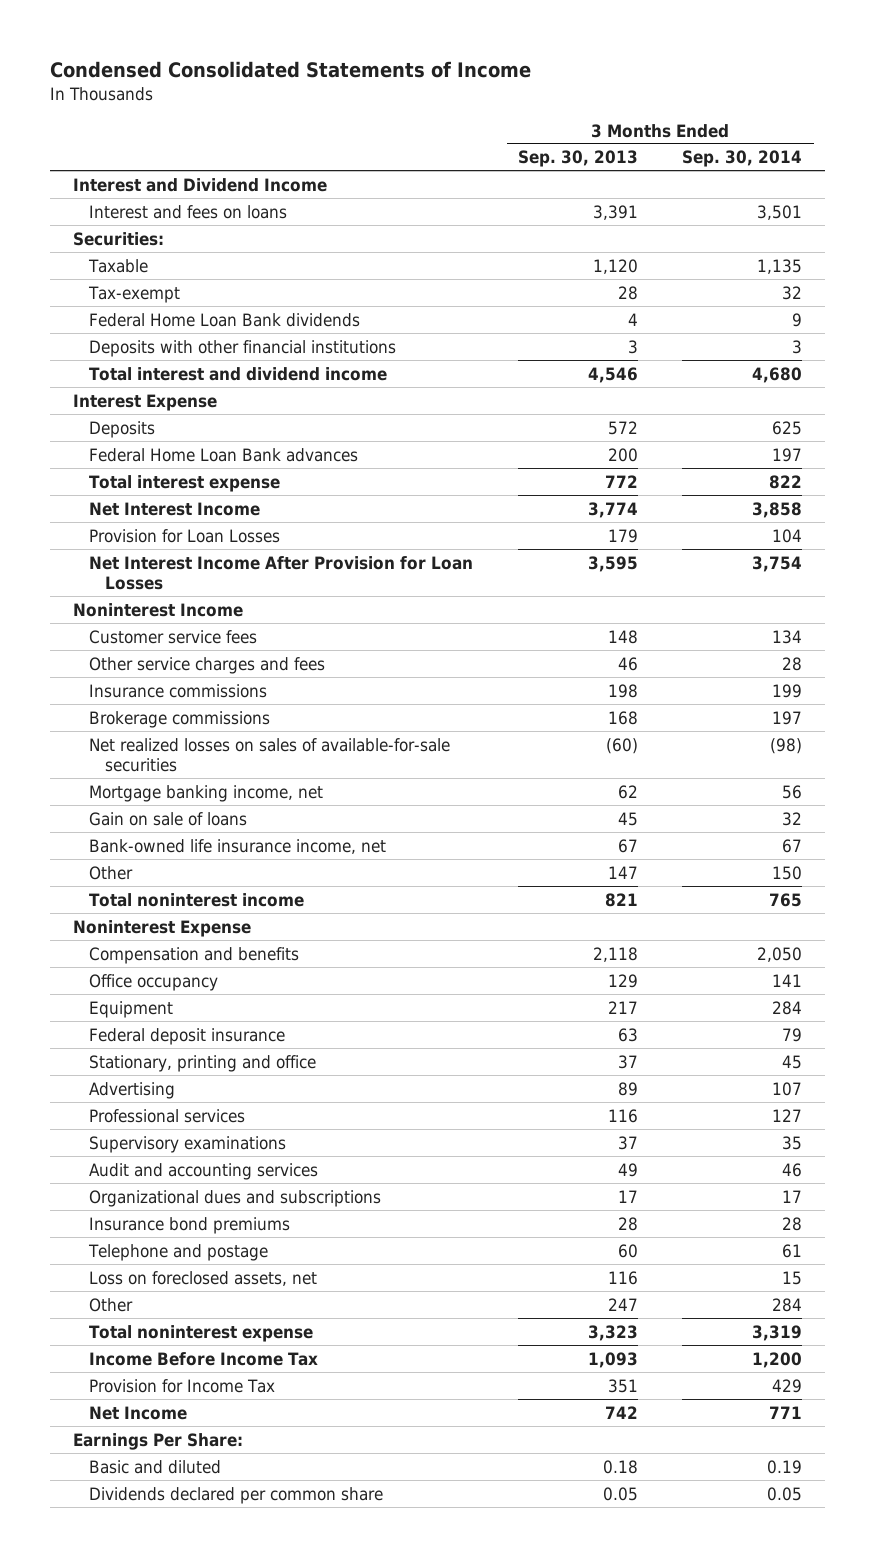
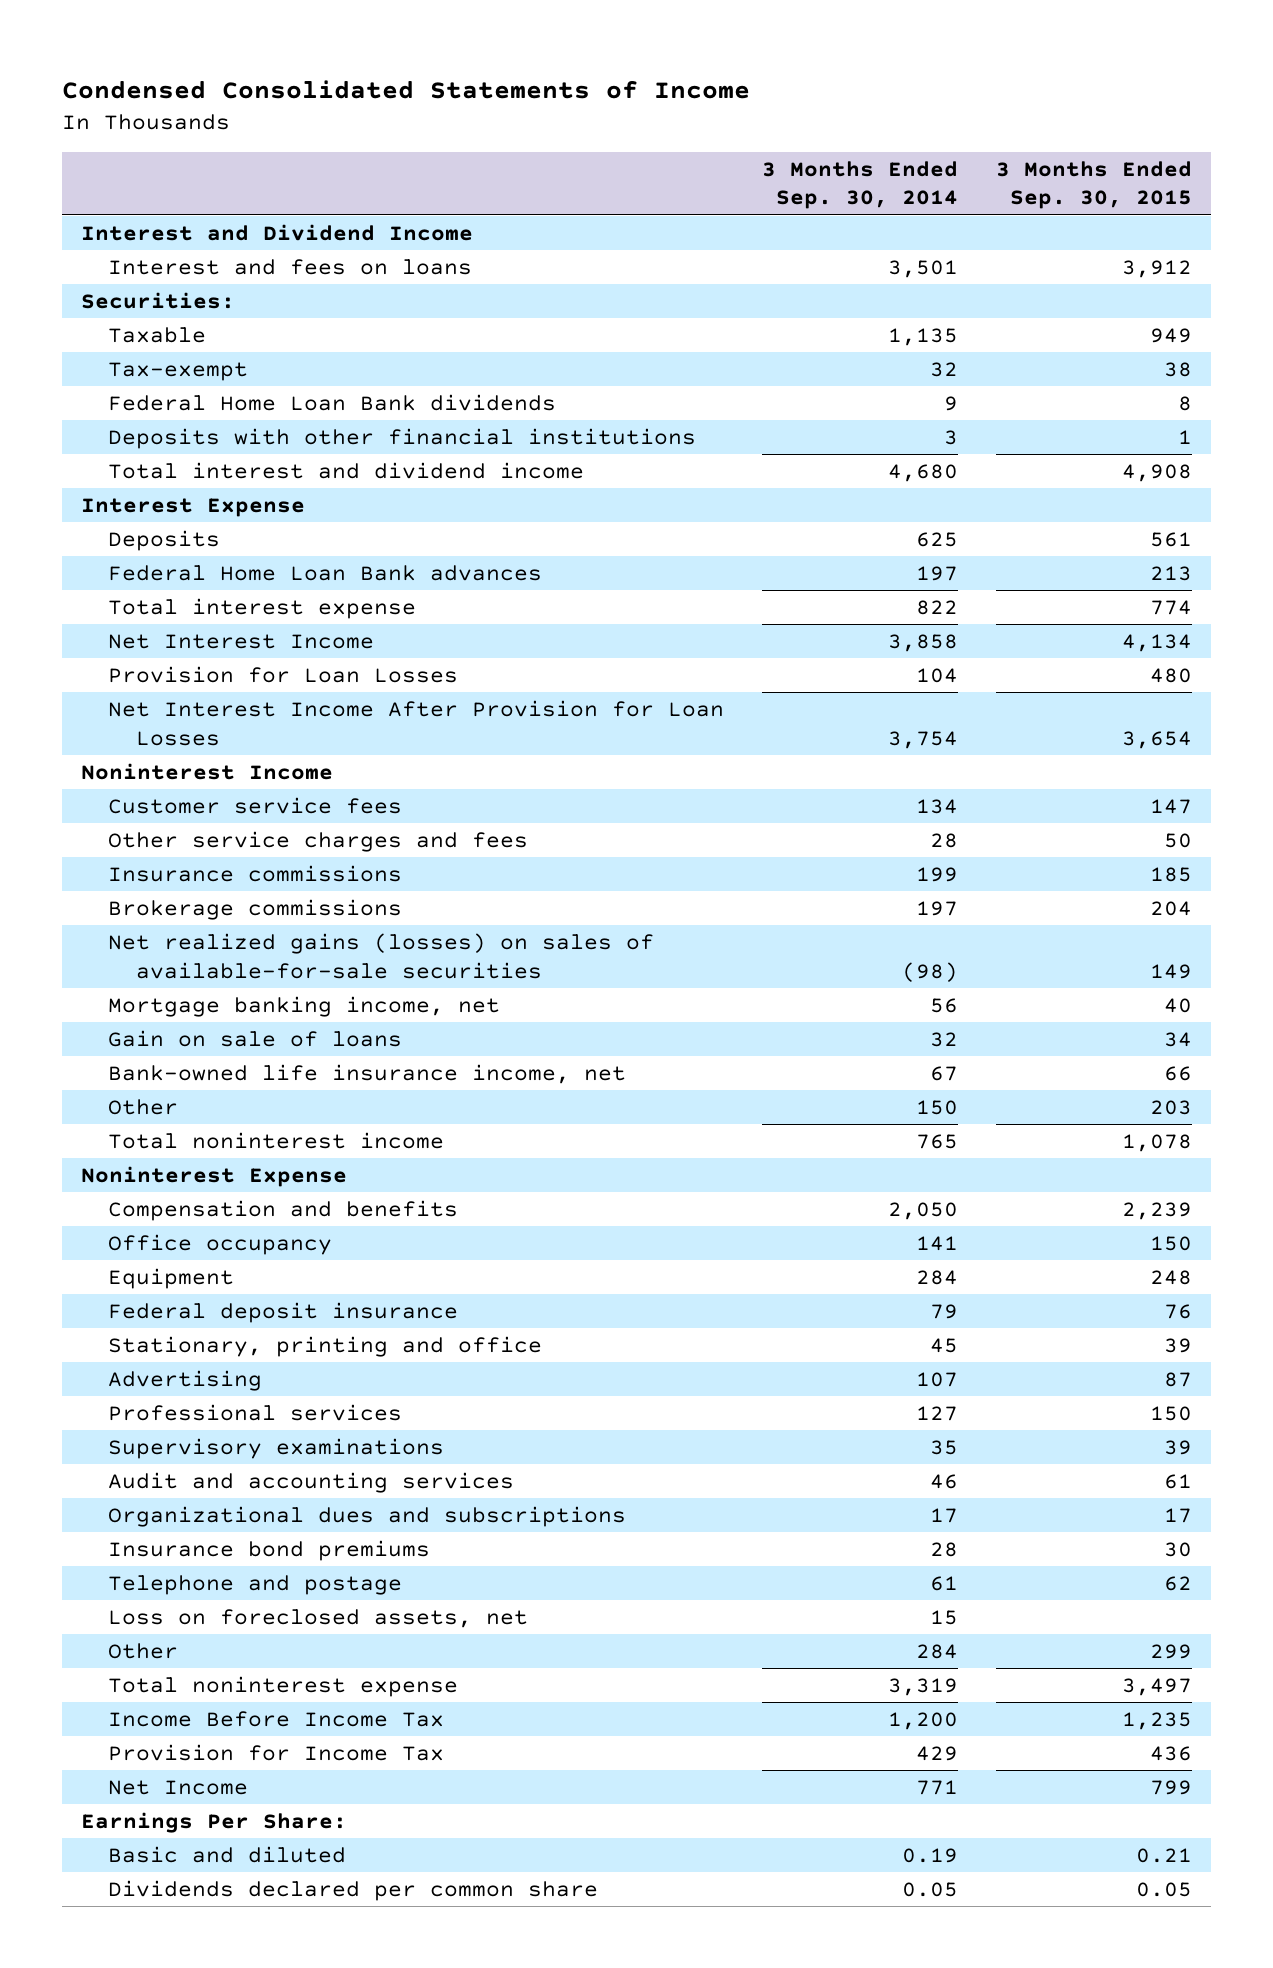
[517,150,638,168] Sep. 30, 2013 -> none
none -> [995,160,1192,210] 3 Months Ended Sep. 30, 2015
[88,737,450,773] Net realized losses on sales of available-for-sale securities -> [108,932,655,979] Net realized gains (losses) on sales of available-for-sale securities

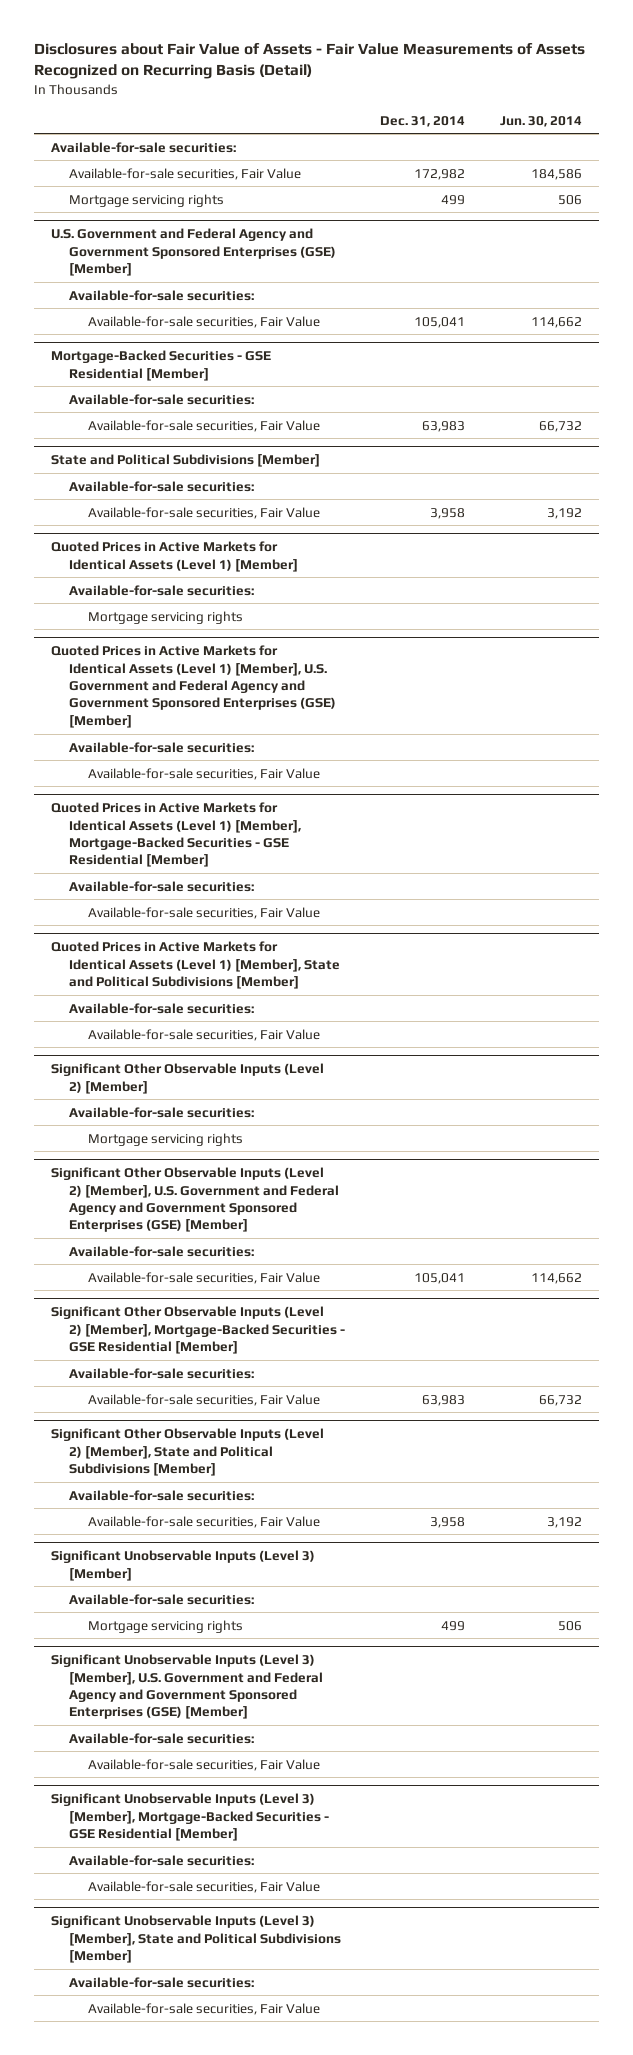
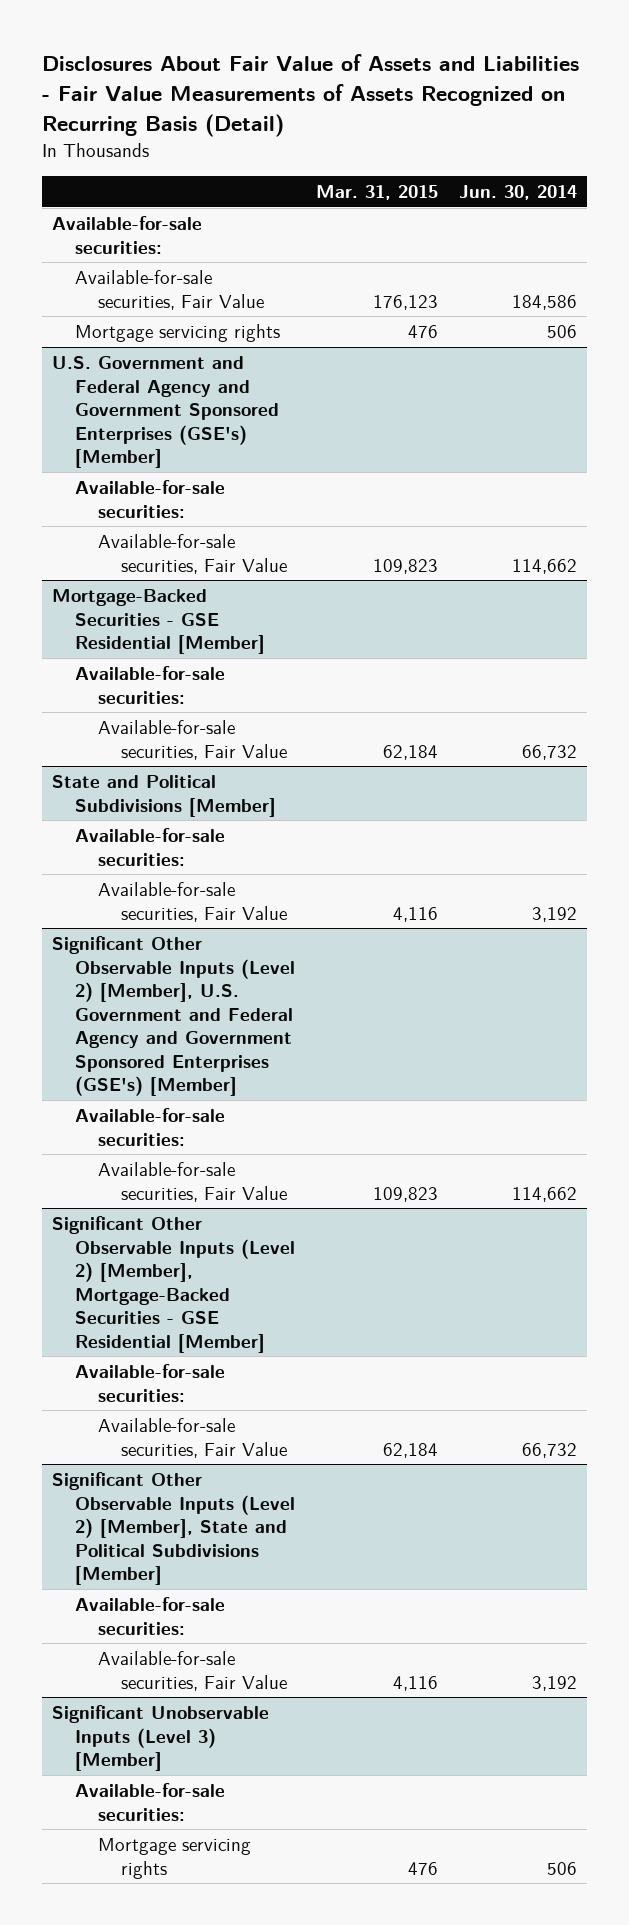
[33,43,585,80] Disclosures about Fair Value of Assets - Fair Value Measurements of Assets Recognized on Recurring Basis (Detail) -> [41,54,579,137] Disclosures About Fair Value of Assets and Liabilities - Fair Value Measurements of Assets Recognized on Recurring Basis (Detail)
[380,115,466,127] Dec. 31, 2014 -> none
none -> [315,185,438,201] Mar. 31, 2015
[50,228,337,277] U.S. Government and Federal Agency and Government Sponsored Enterprises (GSE) [Member] -> [52,356,280,469] U.S. Government and Federal Agency and Government Sponsored Enterprises (GSE's) [Member]
[50,541,299,572] Quoted Prices in Active Markets for Identical Assets (Level 1) [Member] -> none
[69,584,255,596] Available-for-sale securities: -> none
[87,610,243,624] Mortgage servicing rights -> none
[50,645,337,728] Quoted Prices in Active Markets for Identical Assets (Level 1) [Member], U.S. Government and Federal Agency and Government Sponsored Enterprises (GSE) [Member] -> none
[69,741,255,753] Available-for-sale securities: -> none
[87,767,320,780] Available-for-sale securities, Fair Value -> none
[50,802,302,868] Quoted Prices in Active Markets for Identical Assets (Level 1) [Member], Mortgage-Backed Securities - GSE Residential [Member] -> none
[69,880,255,892] Available-for-sale securities: -> none
[87,906,320,919] Available-for-sale securities, Fair Value -> none
[50,941,341,990] Quoted Prices in Active Markets for Identical Assets (Level 1) [Member], State and Political Subdivisions [Member] -> none
[69,1002,255,1014] Available-for-sale securities: -> none
[87,1028,320,1041] Available-for-sale securities, Fair Value -> none
[50,1063,324,1094] Significant Other Observable Inputs (Level 2) [Member] -> none
[69,1106,255,1118] Available-for-sale securities: -> none
[87,1132,243,1146] Mortgage servicing rights -> none
[50,1167,340,1233] Significant Other Observable Inputs (Level 2) [Member], U.S. Government and Federal Agency and Government Sponsored Enterprises (GSE) [Member] -> [52,936,296,1097] Significant Other Observable Inputs (Level 2) [Member], U.S. Government and Federal Agency and Government Sponsored Enterprises (GSE's) [Member]
[50,1654,324,1720] Significant Unobservable Inputs (Level 3) [Member], U.S. Government and Federal Agency and Government Sponsored Enterprises (GSE) [Member] -> none
[69,1732,255,1744] Available-for-sale securities: -> none
[87,1758,320,1771] Available-for-sale securities, Fair Value -> none
[50,1793,330,1842] Significant Unobservable Inputs (Level 3) [Member], Mortgage-Backed Securities - GSE Residential [Member] -> none
[69,1854,255,1866] Available-for-sale securities: -> none
[87,1880,320,1893] Available-for-sale securities, Fair Value -> none
[50,1915,342,1964] Significant Unobservable Inputs (Level 3) [Member], State and Political Subdivisions [Member] -> none
[69,1976,255,1988] Available-for-sale securities: -> none
[87,2002,320,2015] Available-for-sale securities, Fair Value -> none

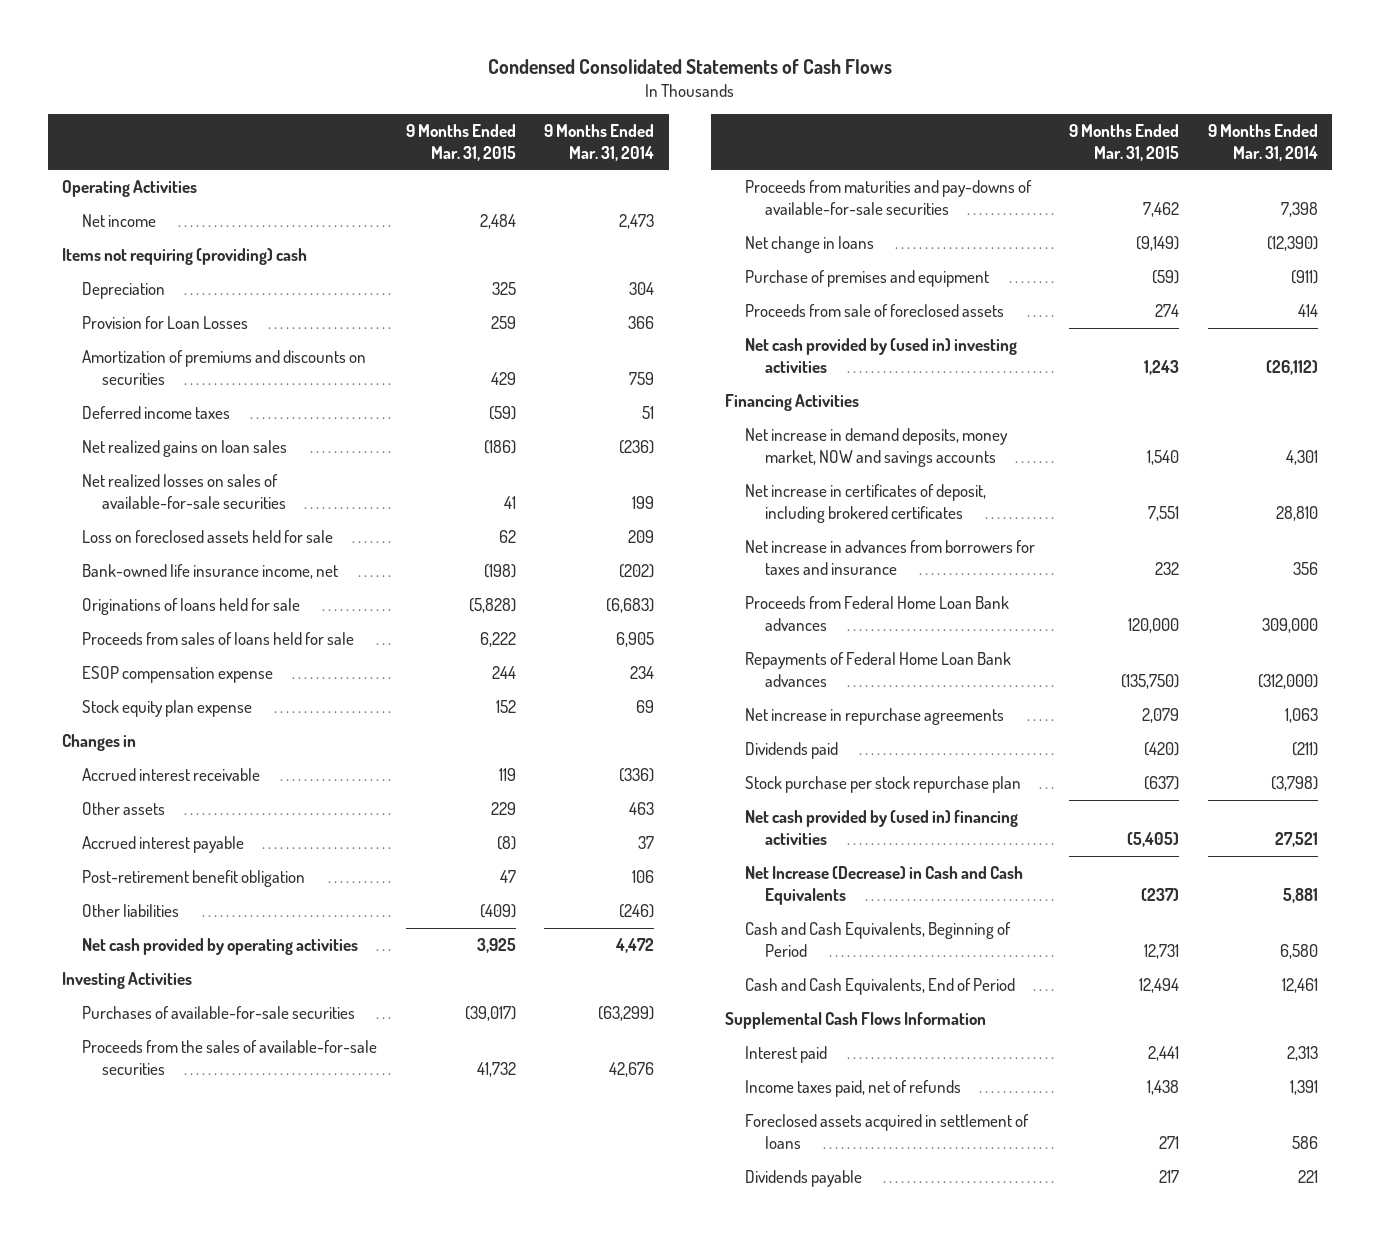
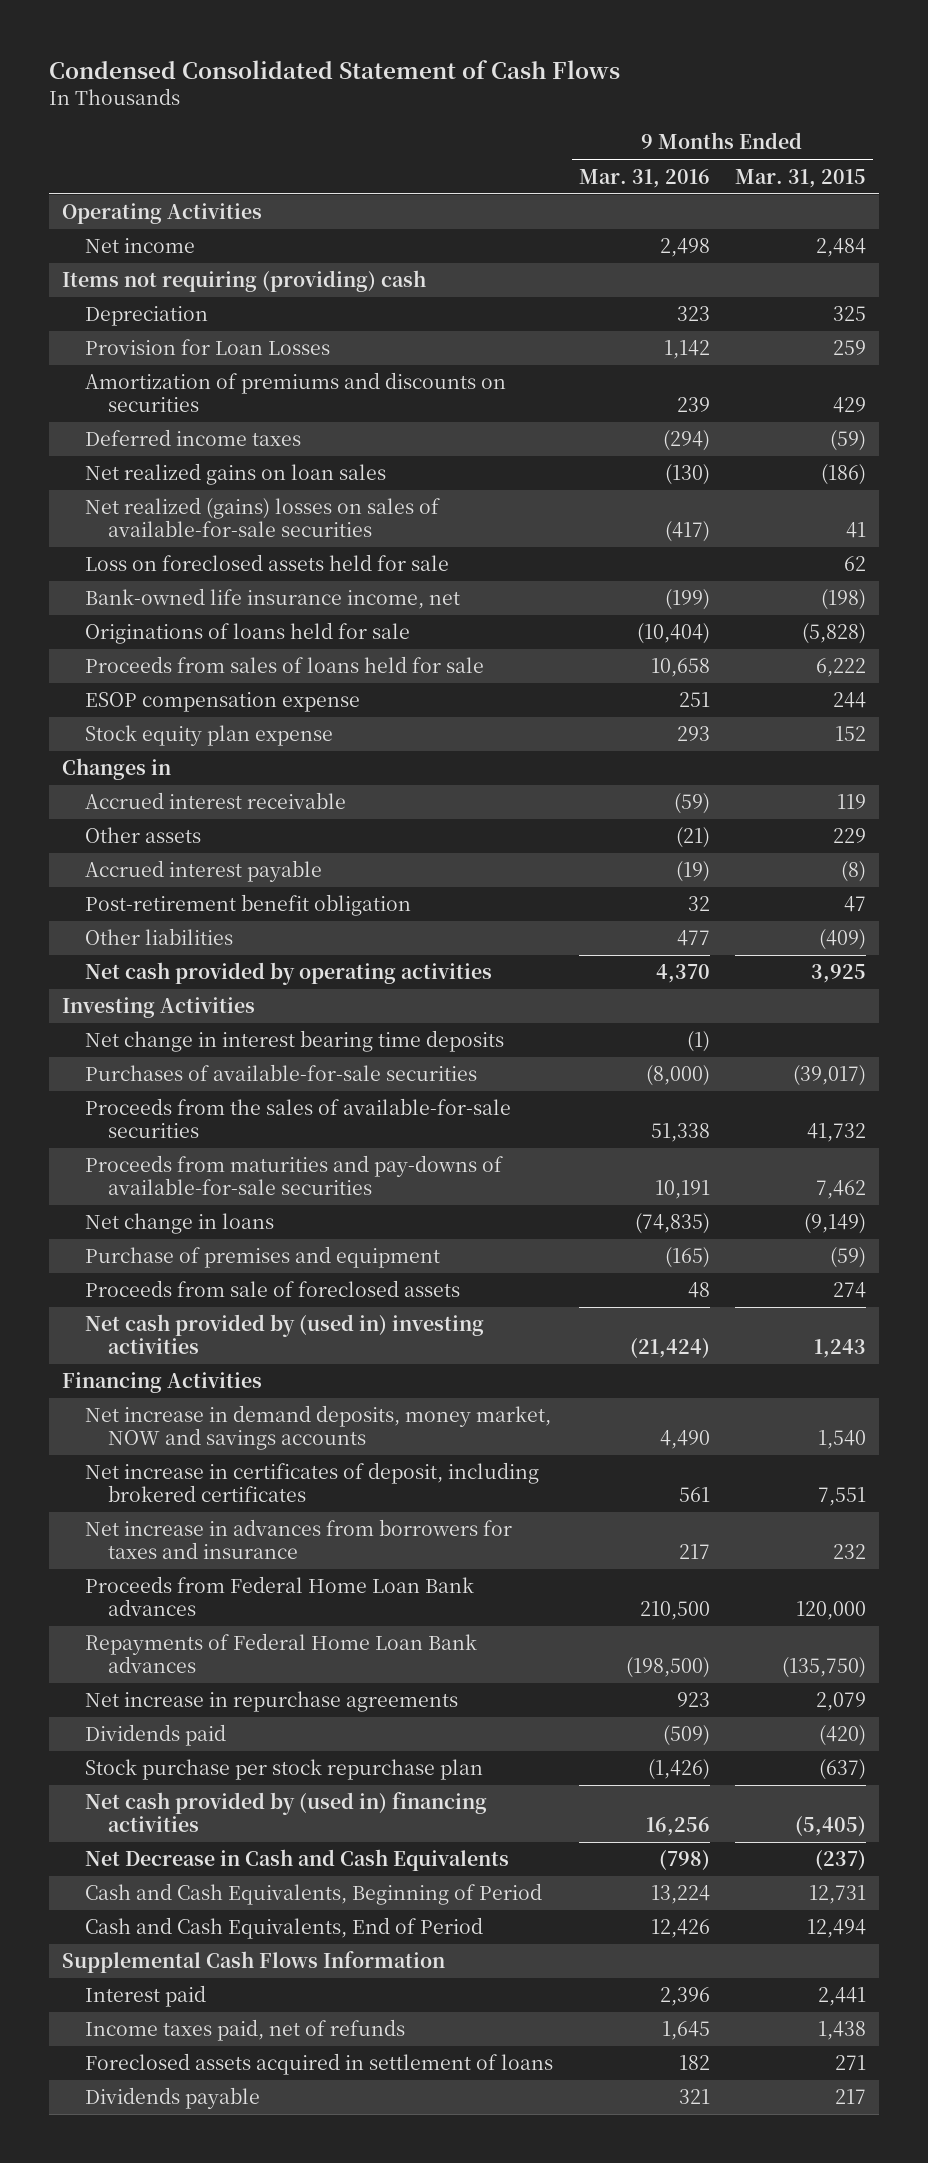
[487,59,892,75] Condensed Consolidated Statements of Cash Flows -> [48,60,620,80] Condensed Consolidated Statement of Cash Flows
[544,123,655,161] 9 Months Ended Mar. 31, 2014 -> none
none -> [578,168,710,188] Mar. 31, 2016
[82,474,286,509] Net realized losses on sales of available-for-sale securities -> [84,497,440,537] Net realized (gains) losses on sales of available-for-sale securities
none -> [84,1030,504,1053] Net change in interest bearing time deposits
[745,866,1024,905] Net Increase (Decrease) in Cash and Cash Equivalents -> [84,1849,509,1872] Net Decrease in Cash and Cash Equivalents

